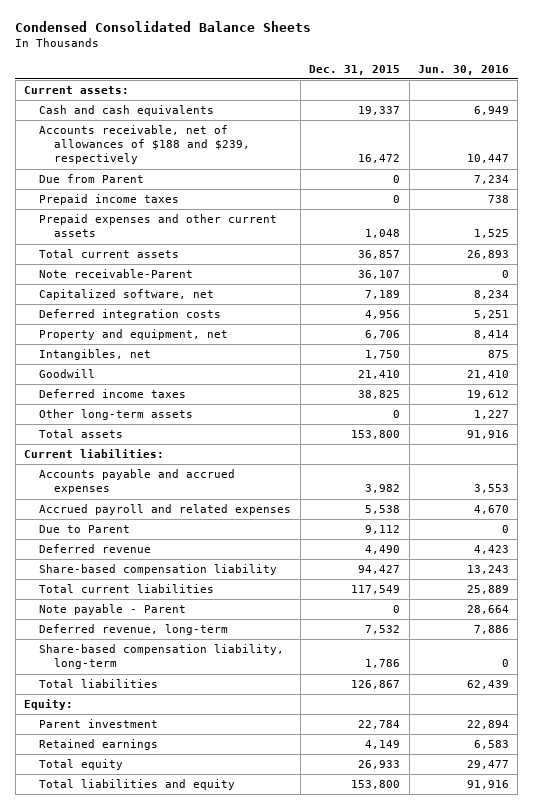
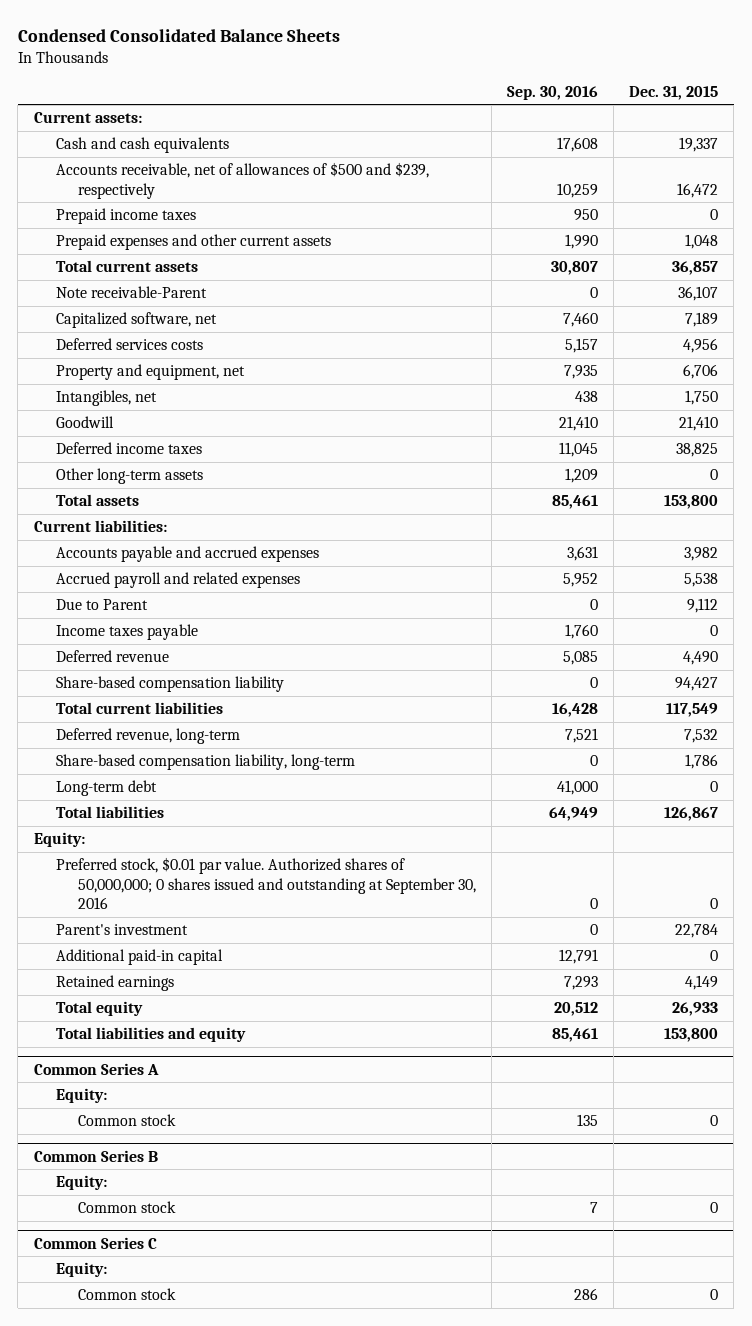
[417,64,509,75] Jun. 30, 2016 -> none
none -> [506,85,598,100] Sep. 30, 2016
[39,174,145,184] Due from Parent -> none
[39,125,251,165] Accounts receivable, net of allowances of $188 and $239, respectively -> [55,162,429,199] Accounts receivable, net of allowances of $500 and $239, respectively
[39,309,222,321] Deferred integration costs -> [55,338,203,351] Deferred services costs
none -> [55,624,198,641] Income taxes payable
[39,604,187,616] Note payable - Parent -> none
none -> [55,780,157,797] Long-term debt
none -> [55,857,476,910] Preferred stock, $0.01 par value. Authorized shares of 50,000,000; 0 shares issued and outstanding at September 30, 2016
[39,719,159,729] Parent investment -> [55,924,188,936] Parent's investment
none -> [55,949,223,966] Additional paid-in capital
none -> [33,1062,159,1075] Common Series A
none -> [55,1088,107,1104] Equity:
none -> [77,1114,176,1127] Common stock
none -> [33,1149,158,1162] Common Series B
none -> [55,1175,107,1191] Equity:
none -> [77,1201,176,1214] Common stock
none -> [33,1236,157,1249] Common Series C
none -> [55,1262,107,1278] Equity:
none -> [77,1288,176,1301] Common stock

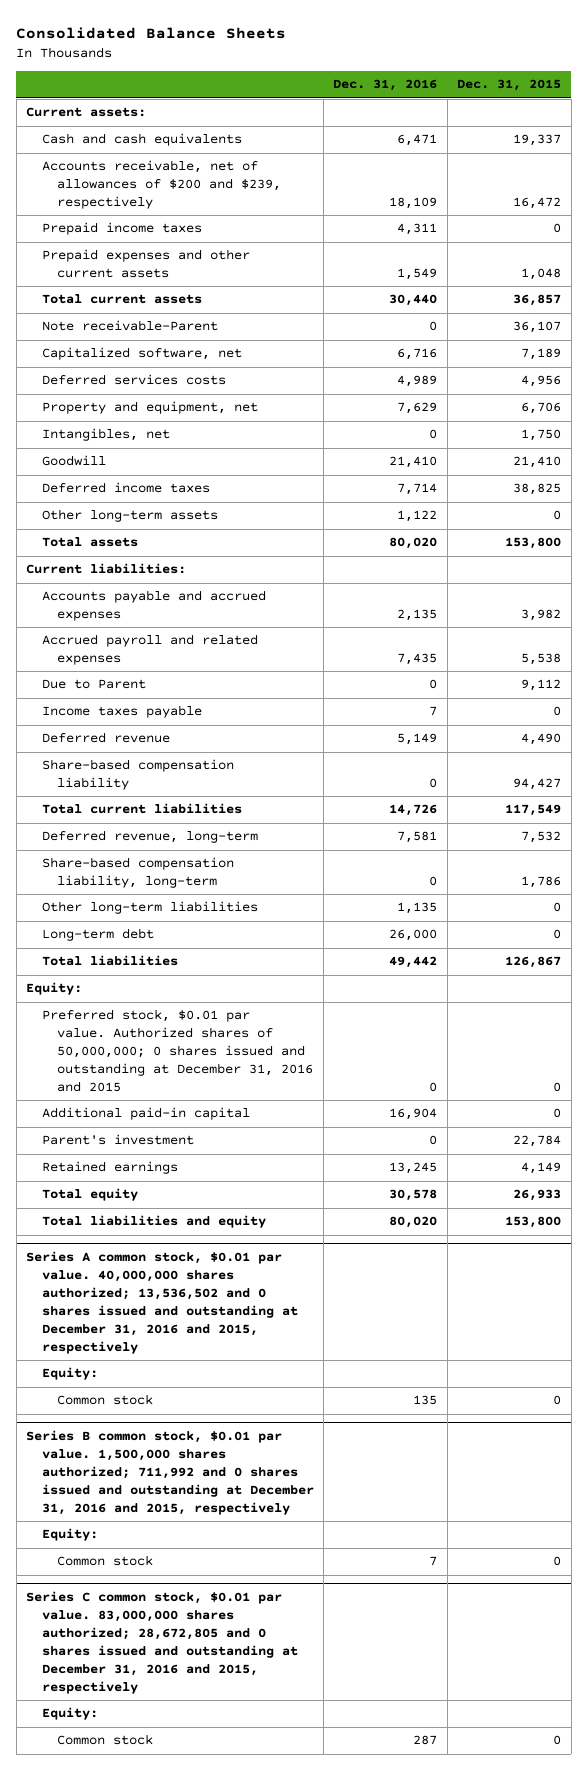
[17,29,340,43] Condensed Consolidated Balance Sheets -> [16,26,287,39] Consolidated Balance Sheets
[506,85,598,100] Sep. 30, 2016 -> none
none -> [333,79,438,92] Dec. 31, 2016
[55,162,429,199] Accounts receivable, net of allowances of $500 and $239, respectively -> [41,160,282,210] Accounts receivable, net of allowances of $200 and $239, respectively
none -> [41,901,258,915] Other long-term liabilities
[55,857,476,910] Preferred stock, $0.01 par value. Authorized shares of 50,000,000; 0 shares issued and outstanding at September 30, 2016 -> [41,1009,314,1092] Preferred stock, $0.01 par value. Authorized shares of 50,000,000; 0 shares issued and outstanding at December 31, 2016 and 2015
[55,924,188,936] Parent's investment -> [41,1134,194,1146] Parent's investment
[33,1062,159,1075] Common Series A -> [26,1251,298,1354] Series A common stock, $0.01 par value. 40,000,000 shares authorized; 13,536,502 and 0 shares issued and outstanding at December 31, 2016 and 2015, respectively
[33,1149,158,1162] Common Series B -> [26,1430,314,1515] Series B common stock, $0.01 par value. 1,500,000 shares authorized; 711,992 and 0 shares issued and outstanding at December 31, 2016 and 2015, respectively
[33,1236,157,1249] Common Series C -> [26,1591,298,1694] Series C common stock, $0.01 par value. 83,000,000 shares authorized; 28,672,805 and 0 shares issued and outstanding at December 31, 2016 and 2015, respectively

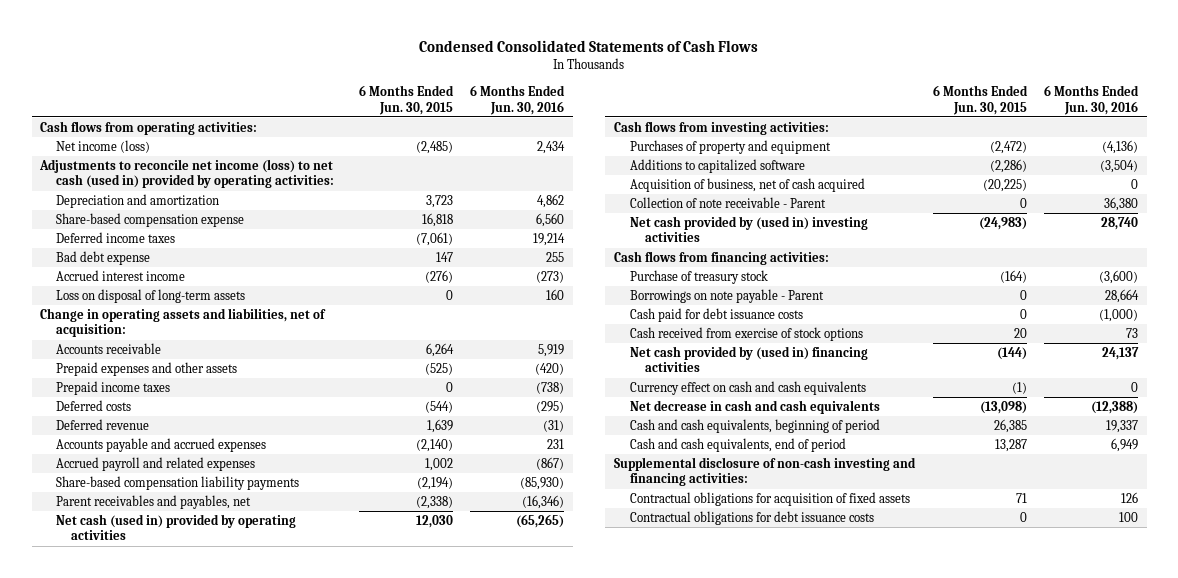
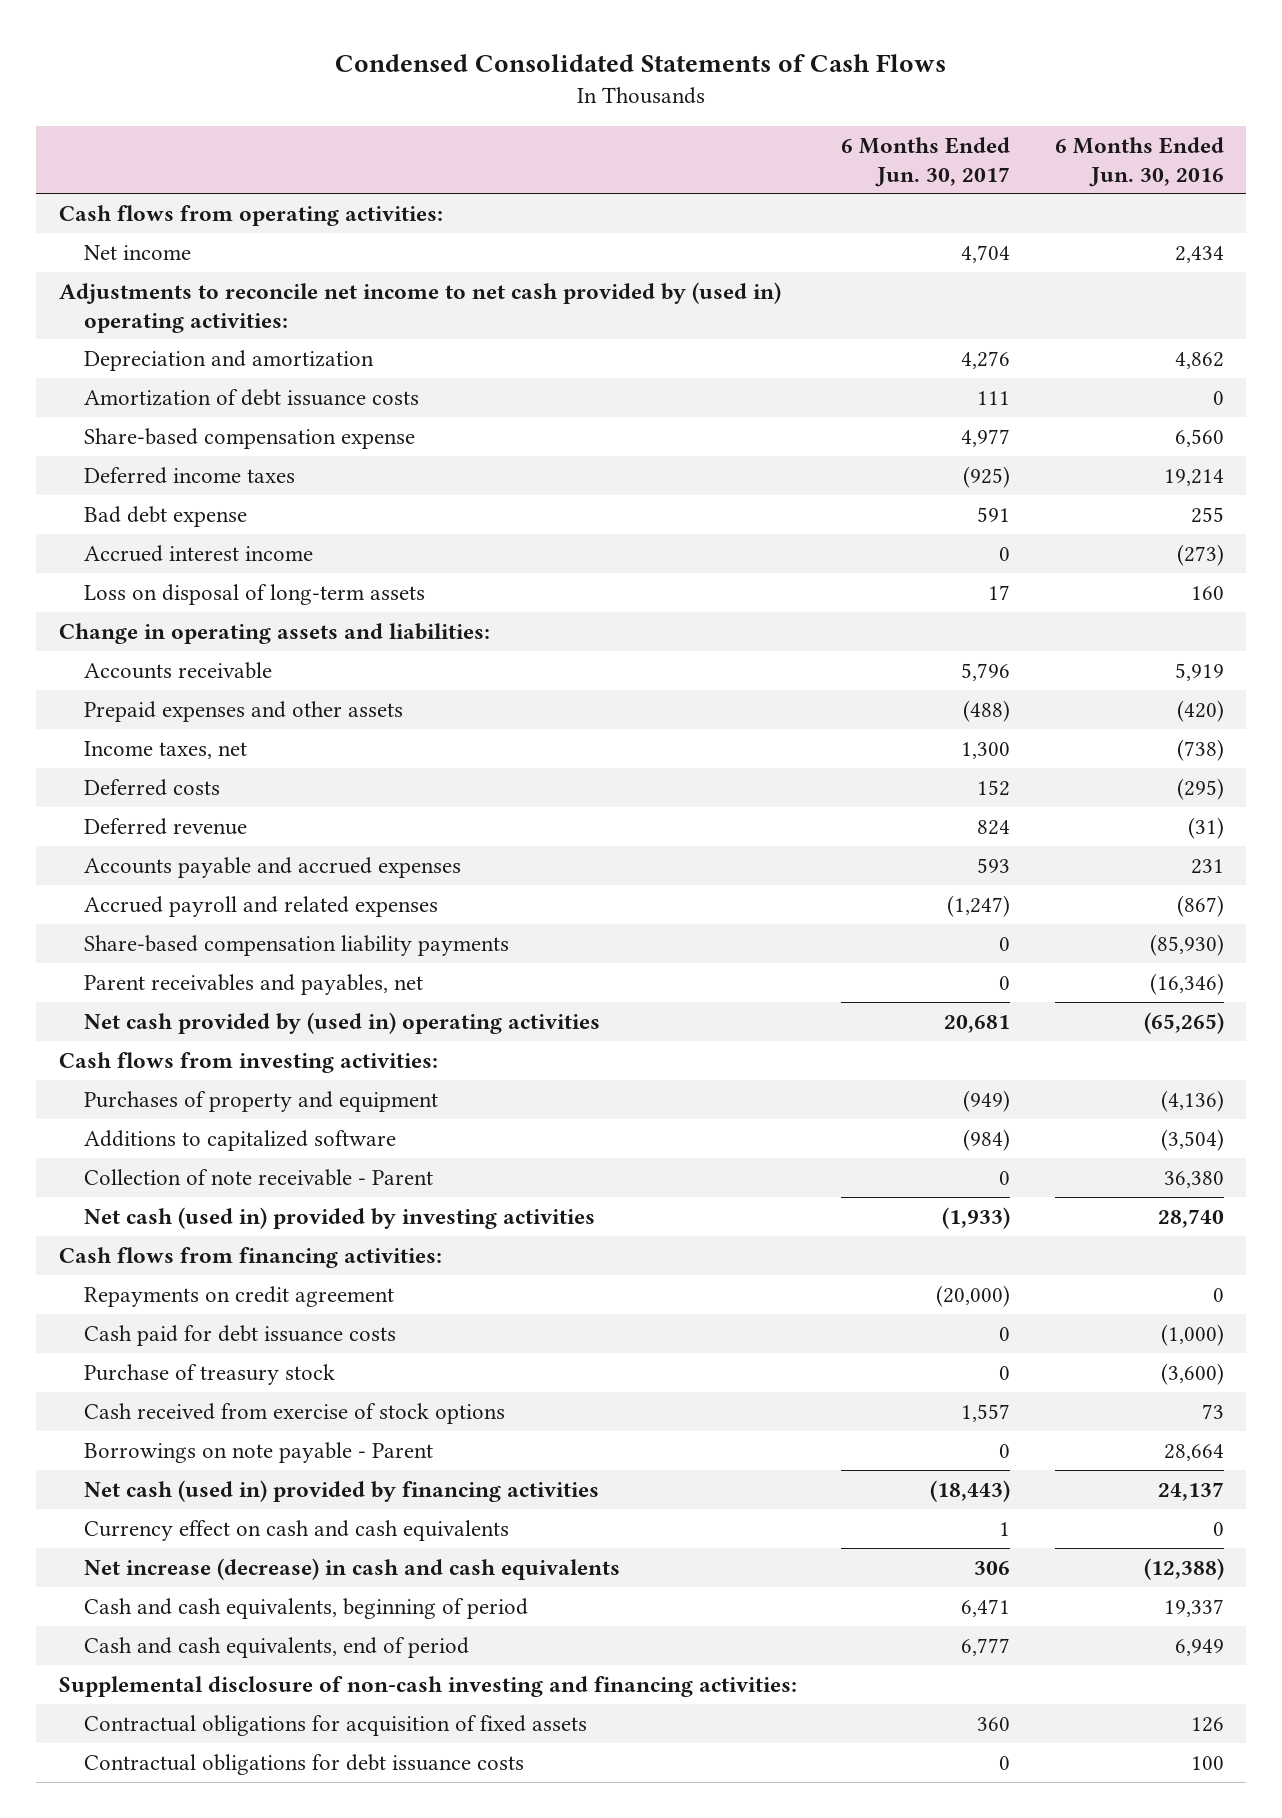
[358,85,454,115] 6 Months Ended Jun. 30, 2015 -> none
none -> [841,136,1011,187] 6 Months Ended Jun. 30, 2017
[55,139,150,153] Net income (loss) -> [84,244,192,260] Net income
[39,158,334,189] Adjustments to reconcile net income (loss) to net cash (used in) provided by operating activities: -> [58,281,781,333] Adjustments to reconcile net income to net cash provided by (used in) operating activities:
none -> [84,388,420,406] Amortization of debt issuance costs
[40,307,327,338] Change in operating assets and liabilities, net of acquisition: -> [58,622,490,644] Change in operating assets and liabilities:
[55,380,170,395] Prepaid income taxes -> [84,740,248,759] Income taxes, net
[55,513,296,541] Net cash (used in) provided by operating activities -> [84,1011,601,1034] Net cash provided by (used in) operating activities
[629,177,865,192] Acquisition of business, net of cash acquired -> none
[629,215,868,243] Net cash provided by (used in) investing activities -> [84,1206,596,1229] Net cash (used in) provided by investing activities
none -> [84,1285,395,1307] Repayments on credit agreement
[629,269,768,284] Purchase of treasury stock -> [84,1363,336,1385] Purchase of treasury stock
[629,288,824,303] Borrowings on note payable - Parent -> [84,1441,434,1463] Borrowings on note payable - Parent
[629,345,868,373] Net cash provided by (used in) financing activities -> [84,1479,600,1502] Net cash (used in) provided by financing activities
[629,399,880,414] Net decrease in cash and cash equivalents -> [84,1557,621,1580] Net increase (decrease) in cash and cash equivalents

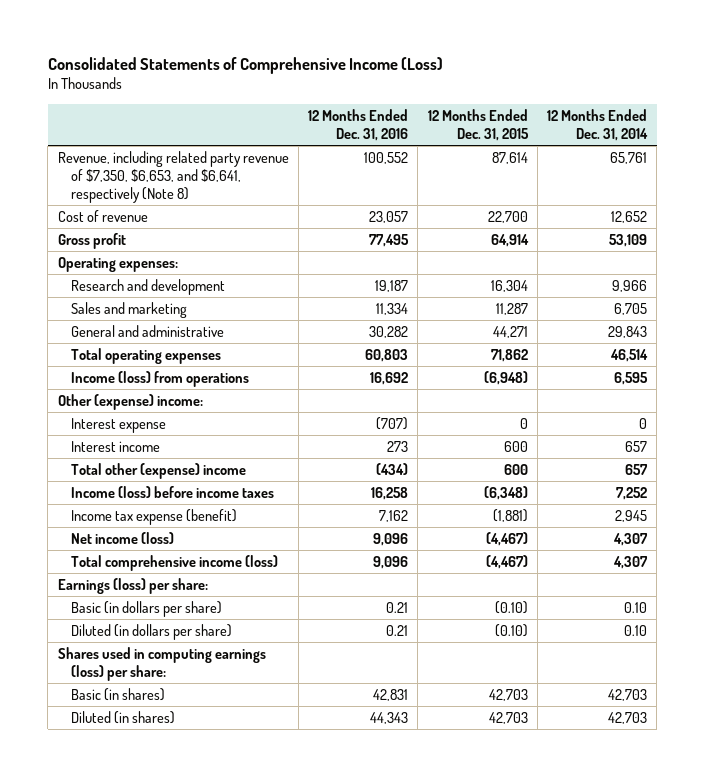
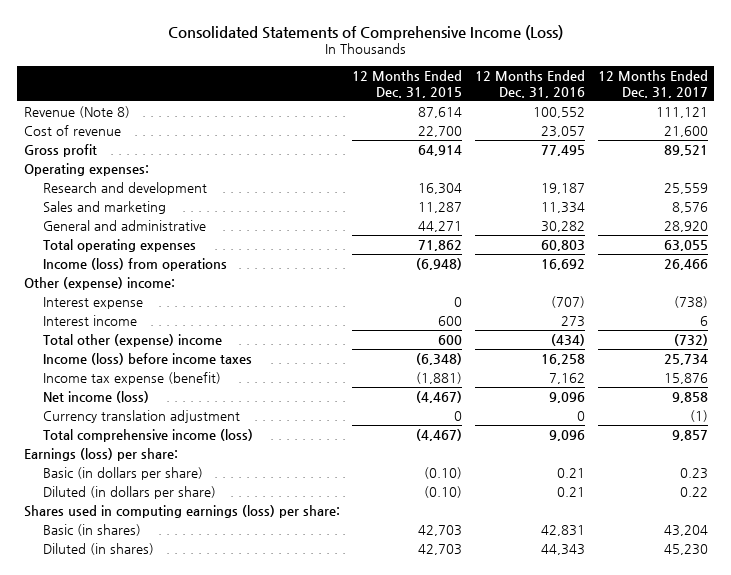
[547,108,649,141] 12 Months Ended Dec. 31, 2014 -> none
none -> [597,69,708,98] 12 Months Ended Dec. 31, 2017
[57,150,289,203] Revenue, including related party revenue of $7,350, $6,653, and $6,641, respectively (Note 8) -> [23,105,130,118] Revenue (Note 8)
none -> [42,409,240,423] Currency translation adjustment

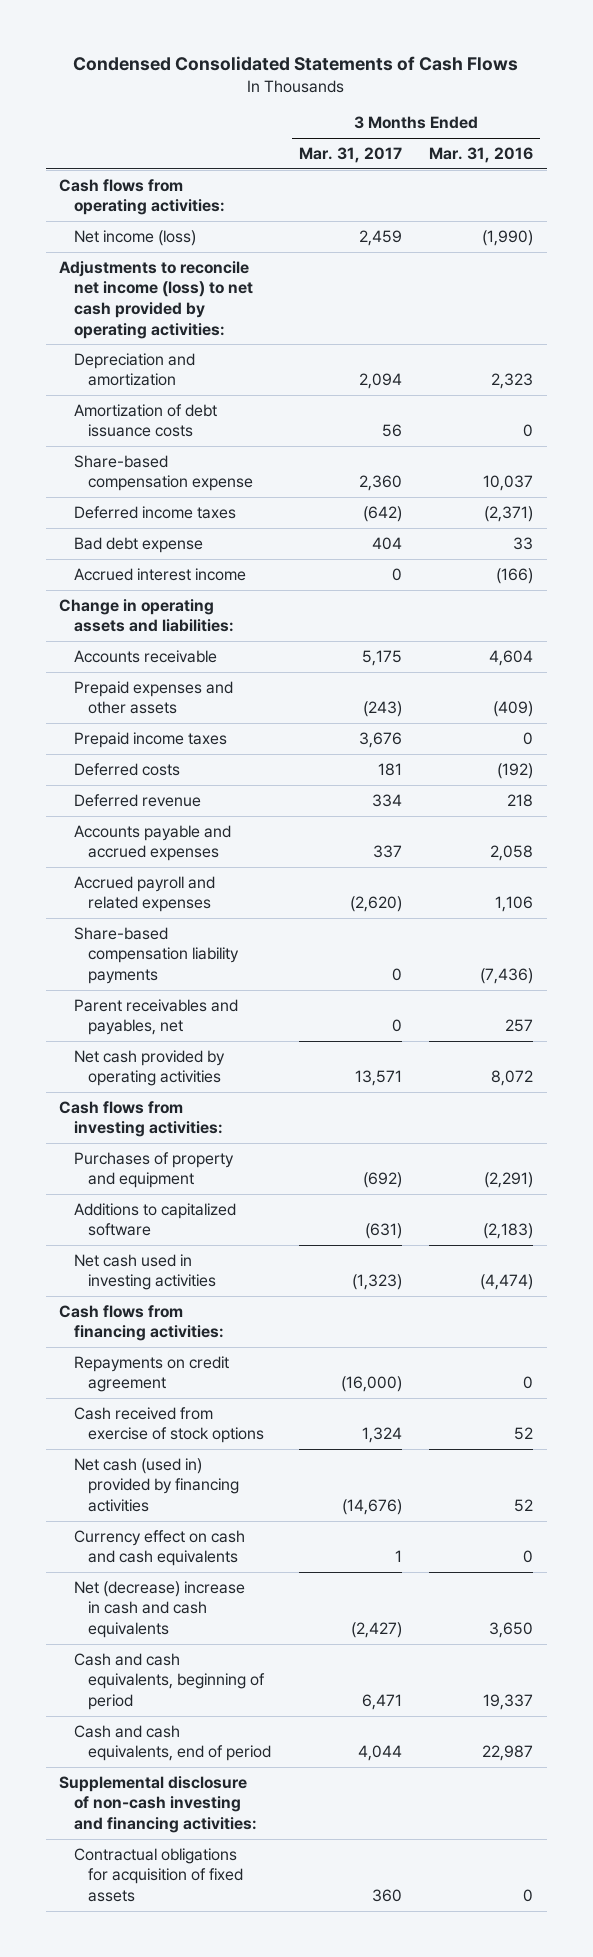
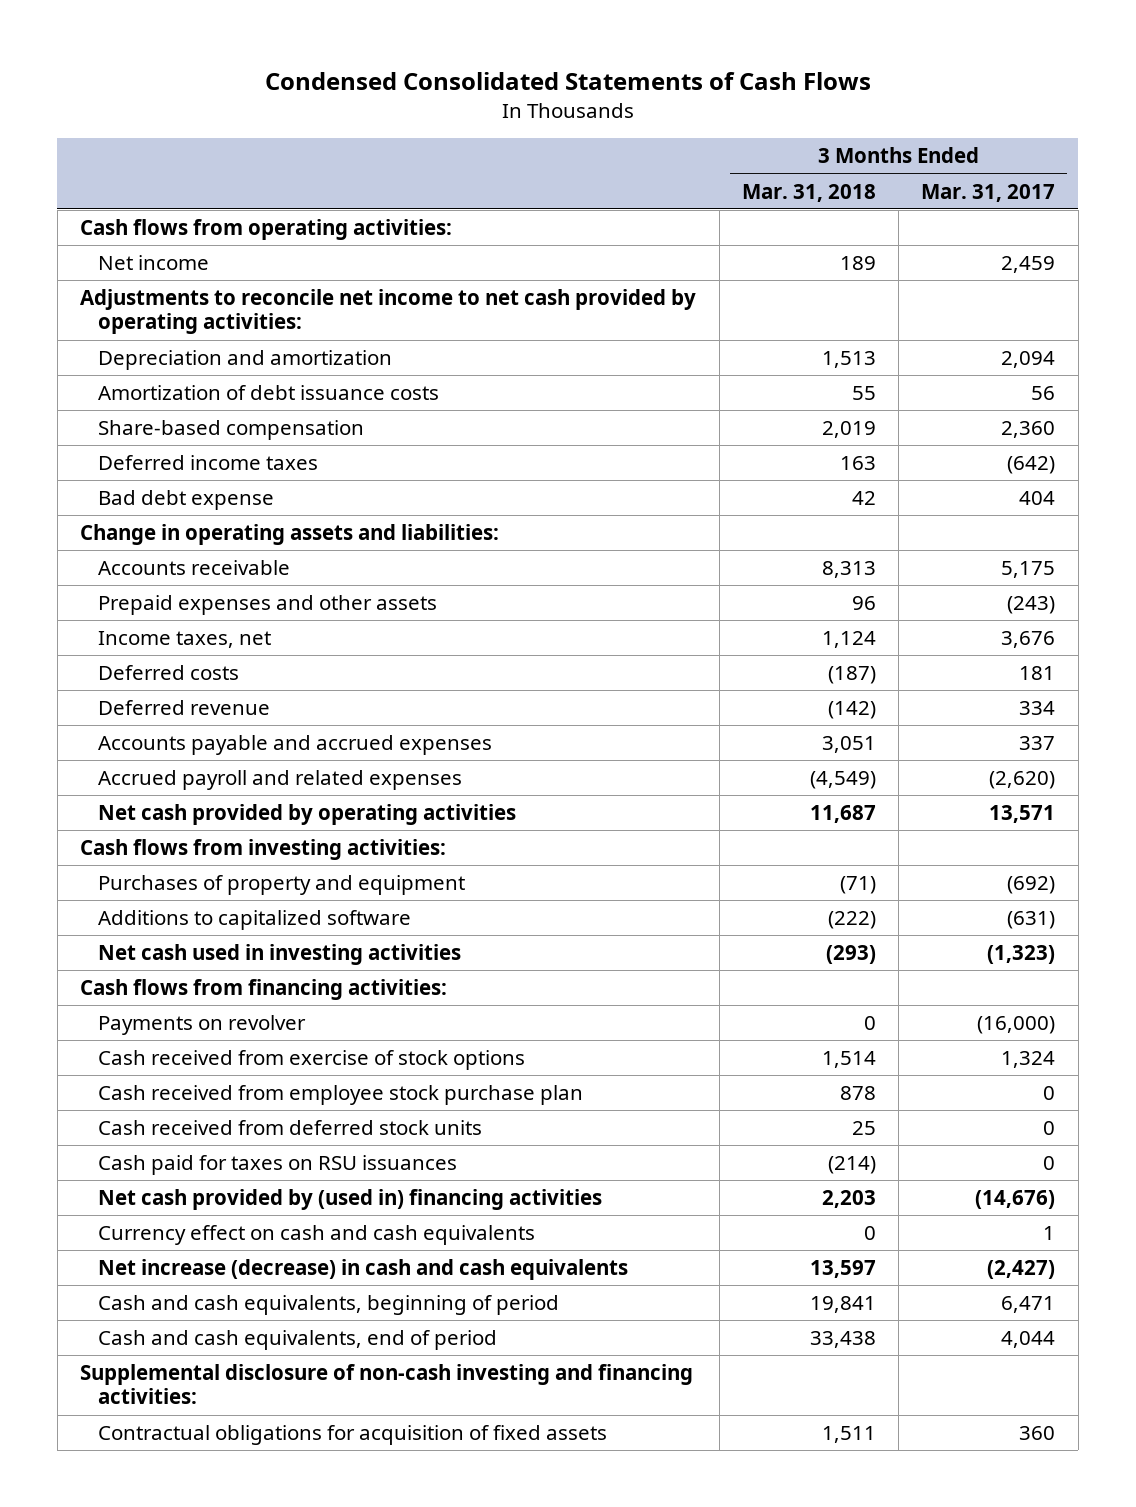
[429,147,534,164] Mar. 31, 2016 -> none
none -> [741,183,876,202] Mar. 31, 2018
[73,229,196,246] Net income (loss) -> [97,255,209,271] Net income
[59,260,253,339] Adjustments to reconcile net income (loss) to net cash provided by operating activities: -> [80,289,697,335] Adjustments to reconcile net income to net cash provided by operating activities:
[73,454,254,492] Share-based compensation expense -> [97,420,364,441] Share-based compensation
[73,567,246,581] Accrued interest income -> none
[73,731,227,748] Prepaid income taxes -> [97,631,271,649] Income taxes, net
[73,926,240,984] Share-based compensation liability payments -> none
[73,998,238,1036] Parent receivables and payables, net -> none
[73,1355,229,1393] Repayments on credit agreement -> [97,1015,306,1036] Payments on revolver
none -> [97,1085,583,1106] Cash received from employee stock purchase plan
none -> [97,1120,482,1136] Cash received from deferred stock units
none -> [97,1155,457,1176] Cash paid for taxes on RSU issuances
[73,1457,240,1512] Net cash (used in) provided by financing activities -> [97,1189,602,1211] Net cash provided by (used in) financing activities
[73,1580,245,1638] Net (decrease) increase in cash and cash equivalents -> [97,1259,628,1281] Net increase (decrease) in cash and cash equivalents

